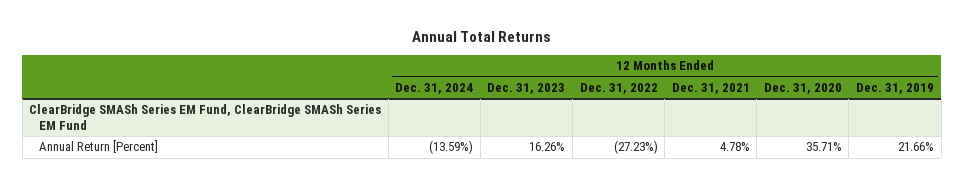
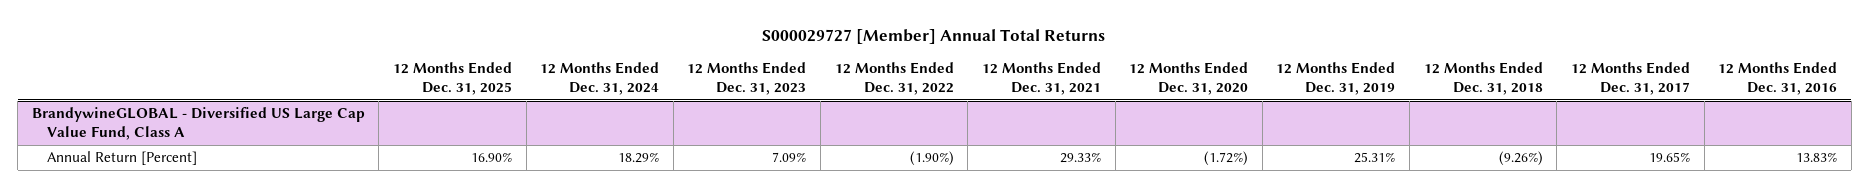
[411,31,551,43] Annual Total Returns -> [762,28,1106,44] S000029727 [Member] Annual Total Returns
none -> [392,61,512,95] 12 Months Ended Dec. 31, 2025
none -> [1423,61,1543,95] 12 Months Ended Dec. 31, 2018
none -> [1570,61,1690,95] 12 Months Ended Dec. 31, 2017
none -> [1718,61,1838,95] 12 Months Ended Dec. 31, 2016
[29,104,382,131] ClearBridge SMASh Series EM Fund, ClearBridge SMASh Series EM Fund -> none
none -> [31,107,365,141] BrandywineGLOBAL - Diversified US Large Cap Value Fund, Class A
[429,140,474,155] (13.59%) -> [618,152,660,164] 18.29%
[529,142,566,152] 16.26% -> [772,152,807,163] 7.09%
[613,140,658,155] (27.23%) -> [909,151,954,167] (1.90%)
[719,142,750,152] 4.78% -> [1059,152,1101,164] 29.33%
[805,142,842,152] 35.71% -> [1204,151,1249,167] (1.72%)
[897,142,934,152] 21.66% -> [1354,152,1396,164] 25.31%

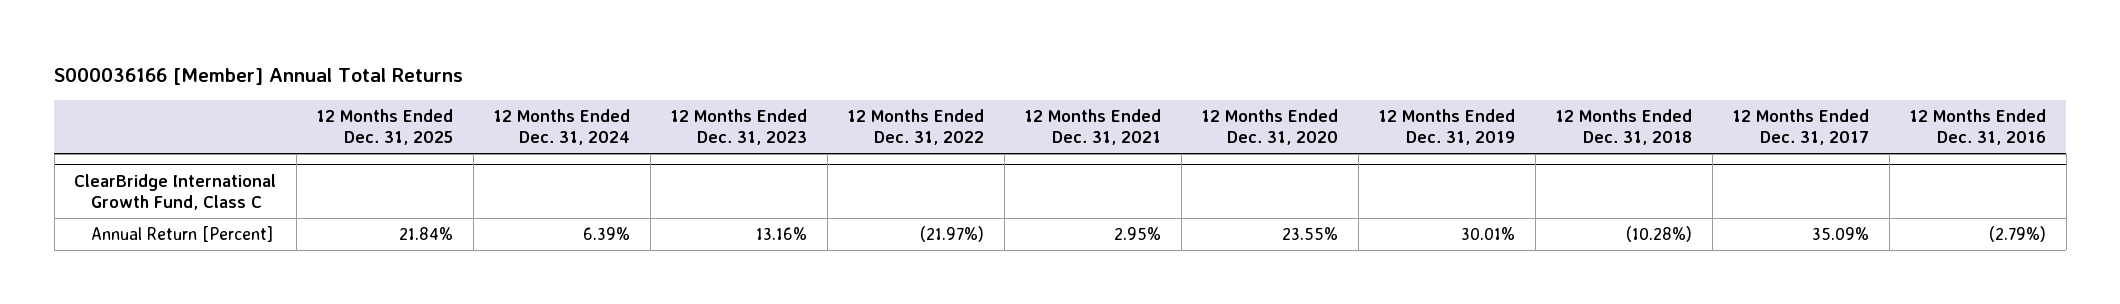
[762,28,1106,44] S000029727 [Member] Annual Total Returns -> [54,67,464,85] S000036166 [Member] Annual Total Returns
[31,107,365,141] BrandywineGLOBAL - Diversified US Large Cap Value Fund, Class A -> none
none -> [74,173,277,210] ClearBridge International Growth Fund, Class C
[470,152,512,163] 16.90% -> [399,227,454,241] 21.84%
[618,152,660,164] 18.29% -> [583,227,631,241] 6.39%
[772,152,807,163] 7.09% -> [756,227,808,241] 13.16%
[909,151,954,167] (1.90%) -> [920,226,985,243] (21.97%)
[1059,152,1101,164] 29.33% -> [1114,227,1162,241] 2.95%
[1204,151,1249,167] (1.72%) -> [1282,227,1339,241] 23.55%
[1354,152,1396,164] 25.31% -> [1461,227,1516,241] 30.01%
[1498,151,1543,167] (9.26%) -> [1626,226,1693,243] (10.28%)
[1648,152,1690,163] 19.65% -> [1812,227,1870,241] 35.09%
[1796,152,1838,163] 13.83% -> [1989,226,2047,243] (2.79%)

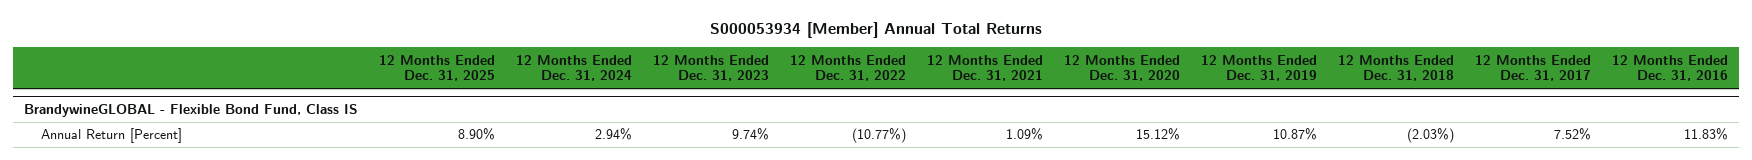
[54,67,464,85] S000036166 [Member] Annual Total Returns -> [709,21,1042,38] S000053934 [Member] Annual Total Returns
[74,173,277,210] ClearBridge International Growth Fund, Class C -> none
none -> [23,104,358,118] BrandywineGLOBAL - Flexible Bond Fund, Class IS
[399,227,454,241] 21.84% -> [457,128,495,141] 8.90%
[583,227,631,241] 6.39% -> [594,128,632,141] 2.94%
[756,227,808,241] 13.16% -> [731,128,769,141] 9.74%
[920,226,985,243] (21.97%) -> [851,128,906,144] (10.77%)
[1114,227,1162,241] 2.95% -> [1005,128,1043,141] 1.09%
[1282,227,1339,241] 23.55% -> [1136,128,1181,141] 15.12%
[1461,227,1516,241] 30.01% -> [1273,128,1318,141] 10.87%
[1626,226,1693,243] (10.28%) -> [1407,128,1455,144] (2.03%)
[1812,227,1870,241] 35.09% -> [1554,128,1592,141] 7.52%
[1989,226,2047,243] (2.79%) -> [1684,128,1729,141] 11.83%

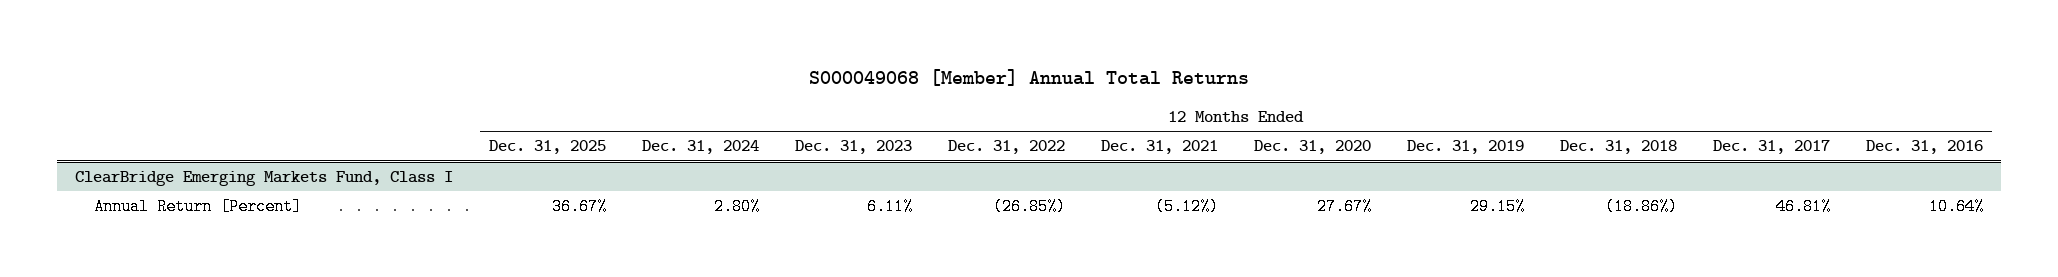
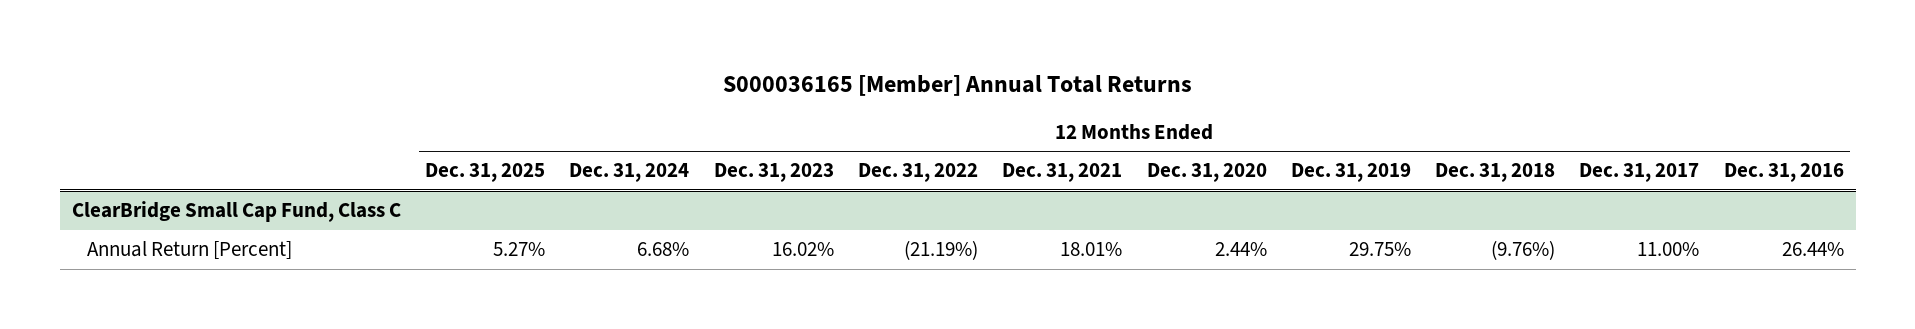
[809,69,1250,87] S000049068 [Member] Annual Total Returns -> [722,74,1192,96] S000036165 [Member] Annual Total Returns
[74,171,453,187] ClearBridge Emerging Markets Fund, Class I -> none
none -> [71,201,401,223] ClearBridge Small Cap Fund, Class C
[551,198,607,216] 36.67% -> [493,242,546,257] 5.27%
[713,198,760,216] 2.80% -> [637,242,690,257] 6.68%
[867,198,914,216] 6.11% -> [771,242,834,257] 16.02%
[993,198,1067,216] (26.85%) -> [903,240,978,261] (21.19%)
[1155,198,1220,216] (5.12%) -> [1060,242,1123,257] 18.01%
[1317,198,1373,216] 27.67% -> [1214,242,1267,257] 2.44%
[1470,198,1526,216] 29.15% -> [1348,242,1411,257] 29.75%
[1605,198,1679,216] (18.86%) -> [1491,240,1556,261] (9.76%)
[1776,198,1832,216] 46.81% -> [1637,242,1700,257] 11.00%
[1929,198,1985,216] 10.64% -> [1781,242,1844,257] 26.44%

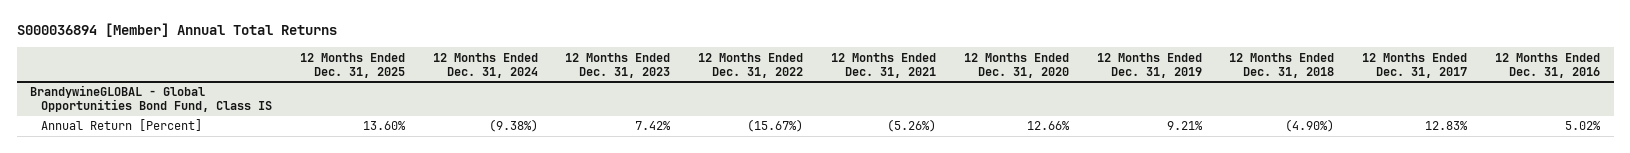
[722,74,1192,96] S000036165 [Member] Annual Total Returns -> [16,23,337,38] S000036894 [Member] Annual Total Returns
[71,201,401,223] ClearBridge Small Cap Fund, Class C -> none
none -> [30,85,272,113] BrandywineGLOBAL - Global Opportunities Bond Fund, Class IS
[493,242,546,257] 5.27% -> [362,121,406,131] 13.60%
[637,242,690,257] 6.68% -> [488,119,538,133] (9.38%)
[771,242,834,257] 16.02% -> [635,121,672,131] 7.42%
[903,240,978,261] (21.19%) -> [747,119,804,133] (15.67%)
[1060,242,1123,257] 18.01% -> [886,119,936,133] (5.26%)
[1214,242,1267,257] 2.44% -> [1026,121,1070,131] 12.66%
[1348,242,1411,257] 29.75% -> [1166,121,1203,131] 9.21%
[1491,240,1556,261] (9.76%) -> [1285,119,1335,133] (4.90%)
[1637,242,1700,257] 11.00% -> [1425,121,1469,131] 12.83%
[1781,242,1844,257] 26.44% -> [1564,121,1601,131] 5.02%

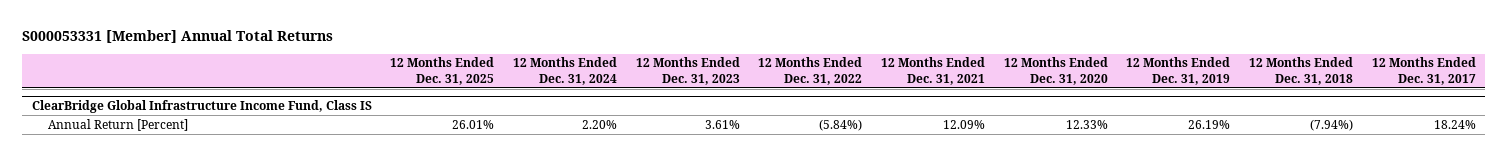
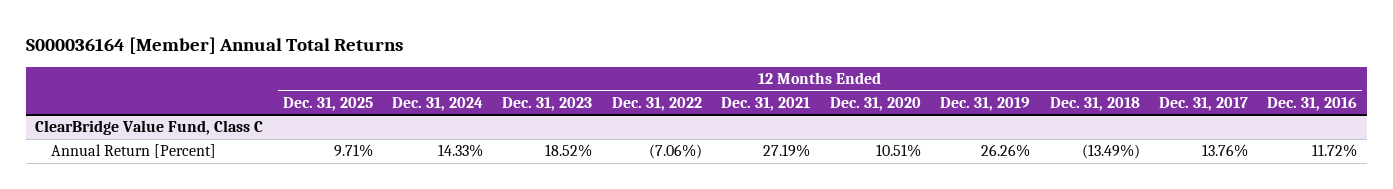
[22,30,334,44] S000053331 [Member] Annual Total Returns -> [25,36,403,54] S000036164 [Member] Annual Total Returns
none -> [1267,96,1358,111] Dec. 31, 2016
[31,100,372,114] ClearBridge Global Infrastructure Income Fund, Class IS -> none
none -> [35,120,264,136] ClearBridge Value Fund, Class C
[452,119,495,129] 26.01% -> [333,144,373,158] 9.71%
[582,119,618,129] 2.20% -> [438,144,484,158] 14.33%
[704,119,740,129] 3.61% -> [545,144,593,158] 18.52%
[819,118,863,131] (5.84%) -> [648,144,702,160] (7.06%)
[943,119,986,129] 12.09% -> [763,144,811,158] 27.19%
[1065,119,1108,129] 12.33% -> [875,144,921,158] 10.51%
[1188,119,1231,129] 26.19% -> [981,144,1031,158] 26.26%
[1309,118,1353,131] (7.94%) -> [1081,144,1140,160] (13.49%)
[1433,119,1476,129] 18.24% -> [1202,144,1249,158] 13.76%

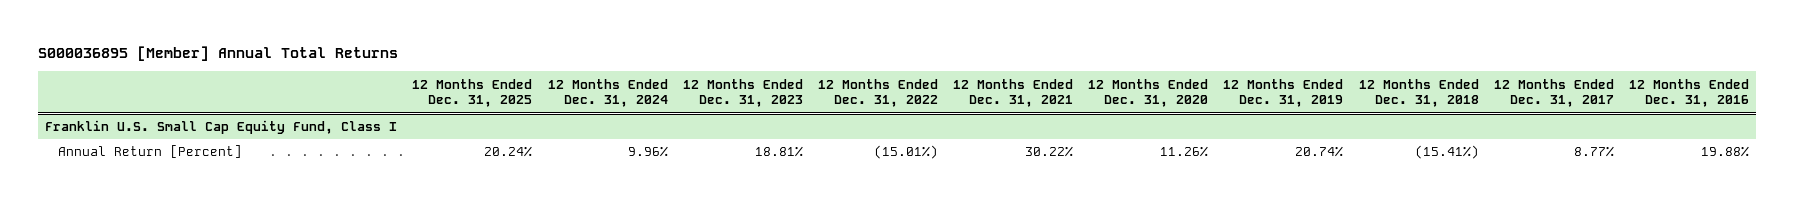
[25,36,403,54] S000036164 [Member] Annual Total Returns -> [37,46,398,62] S000036895 [Member] Annual Total Returns
[35,120,264,136] ClearBridge Value Fund, Class C -> none
none -> [45,120,398,135] Franklin U.S. Small Cap Equity Fund, Class I
[333,144,373,158] 9.71% -> [484,146,533,158] 20.24%
[438,144,484,158] 14.33% -> [627,146,668,158] 9.96%
[545,144,593,158] 18.52% -> [754,146,803,158] 18.81%
[648,144,702,160] (7.06%) -> [873,145,938,160] (15.01%)
[763,144,811,158] 27.19% -> [1025,146,1074,158] 30.22%
[875,144,921,158] 10.51% -> [1160,146,1209,158] 11.26%
[981,144,1031,158] 26.26% -> [1295,146,1344,158] 20.74%
[1081,144,1140,160] (13.49%) -> [1414,145,1479,160] (15.41%)
[1202,144,1249,158] 13.76% -> [1573,146,1614,158] 8.77%
[1312,144,1358,158] 11.72% -> [1700,146,1749,158] 19.88%

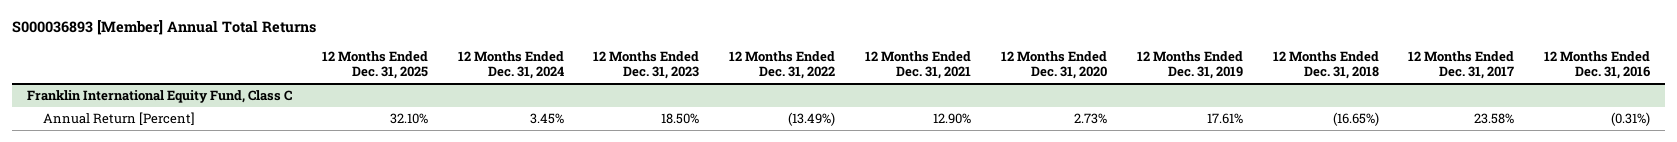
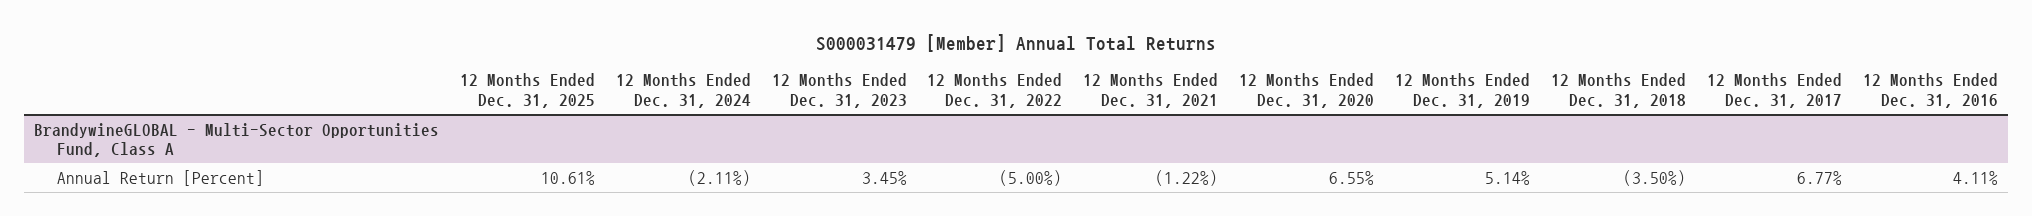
[11,19,316,35] S000036893 [Member] Annual Total Returns -> [815,34,1216,53] S000031479 [Member] Annual Total Returns
[26,90,292,104] Franklin International Equity Fund, Class C -> none
none -> [34,122,440,158] BrandywineGLOBAL - Multi-Sector Opportunities Fund, Class A
[389,113,428,125] 32.10% -> [540,170,595,185] 10.61%
[529,113,564,125] 3.45% -> [687,169,751,186] (2.11%)
[661,113,700,125] 18.50% -> [861,170,907,185] 3.45%
[788,112,836,127] (13.49%) -> [999,169,1063,186] (5.00%)
[933,113,972,125] 12.90% -> [1155,169,1219,186] (1.22%)
[1073,113,1107,125] 2.73% -> [1329,170,1375,185] 6.55%
[1206,113,1243,125] 17.61% -> [1485,170,1531,185] 5.14%
[1332,112,1379,127] (16.65%) -> [1622,169,1686,186] (3.50%)
[1474,113,1515,125] 23.58% -> [1796,170,1842,185] 6.77%
[1611,112,1651,127] (0.31%) -> [1952,170,1998,185] 4.11%

